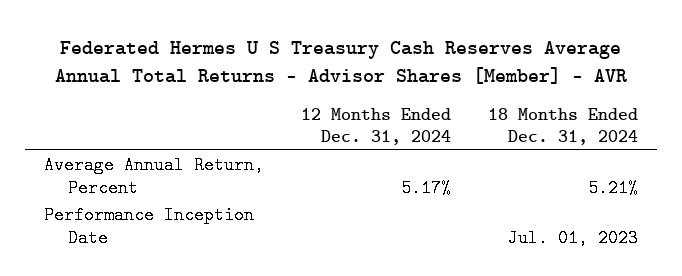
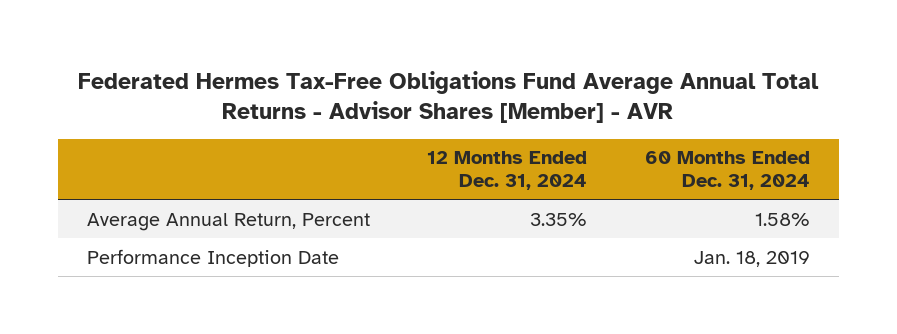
[54,40,627,84] Federated Hermes U S Treasury Cash Reserves Average Annual Total Returns - Advisor Shares [Member] - AVR -> [78,70,820,124] Federated Hermes Tax-Free Obligations Fund Average Annual Total Returns - Advisor Shares [Member] - AVR
[488,107,639,145] 18 Months Ended Dec. 31, 2024 -> none
none -> [644,151,810,191] 60 Months Ended Dec. 31, 2024
[400,178,451,197] 5.17% -> [530,212,588,226] 3.35%

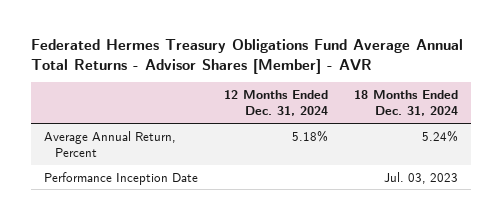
[78,70,820,124] Federated Hermes Tax-Free Obligations Fund Average Annual Total Returns - Advisor Shares [Member] - AVR -> [30,39,463,74] Federated Hermes Treasury Obligations Fund Average Annual Total Returns - Advisor Shares [Member] - AVR
[644,151,810,191] 60 Months Ended Dec. 31, 2024 -> none
none -> [353,90,458,117] 18 Months Ended Dec. 31, 2024
[530,212,588,226] 3.35% -> [291,129,328,142] 5.18%

